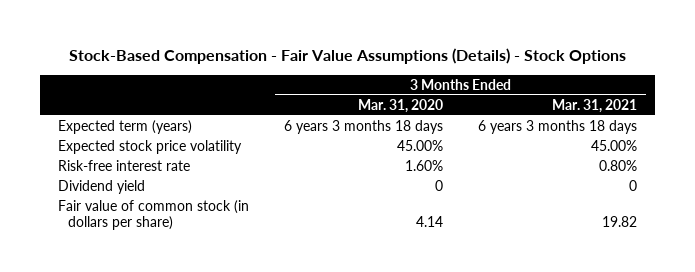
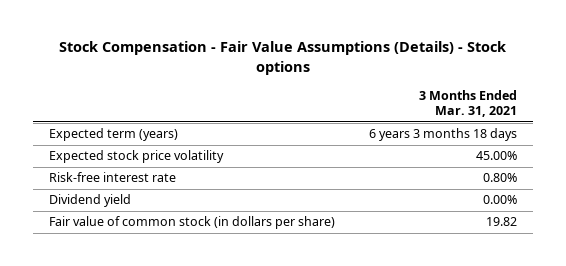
[68,48,626,65] Stock-Based Compensation - Fair Value Assumptions (Details) - Stock Options -> [58,41,506,75] Stock Compensation - Fair Value Assumptions (Details) - Stock options
[358,98,444,113] Mar. 31, 2020 -> none
[629,179,638,191] 0 -> [482,195,517,205] 0.00%

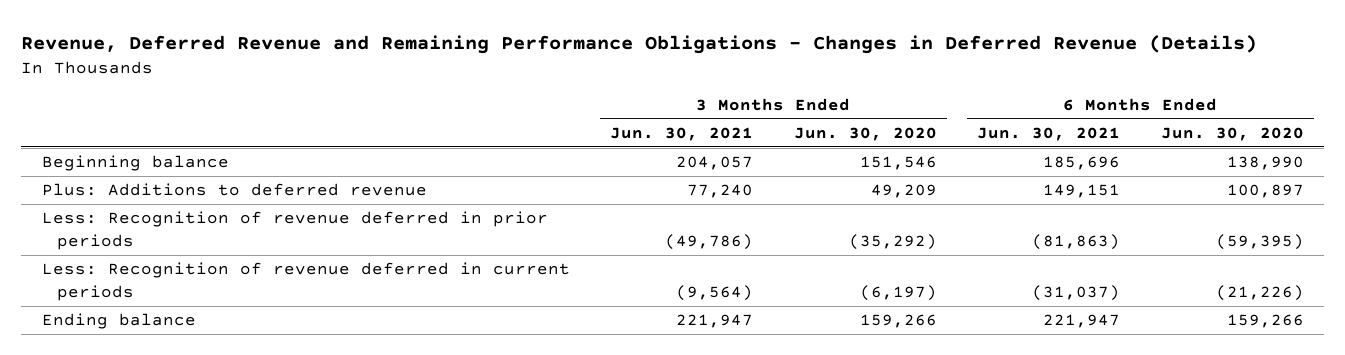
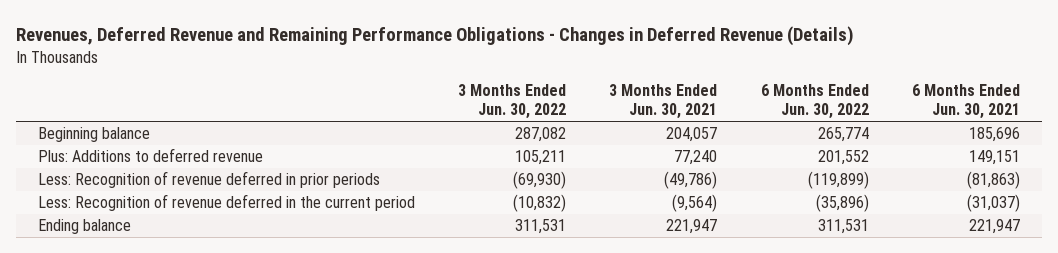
[21,34,1258,54] Revenue, Deferred Revenue and Remaining Performance Obligations - Changes in Deferred Revenue (Details) -> [15,25,854,46] Revenues, Deferred Revenue and Remaining Performance Obligations - Changes in Deferred Revenue (Details)
[793,127,937,142] Jun. 30, 2020 -> none
[1160,127,1304,142] Jun. 30, 2020 -> none
none -> [458,83,567,120] 3 Months Ended Jun. 30, 2022
none -> [760,83,869,120] 6 Months Ended Jun. 30, 2022
[41,262,570,302] Less: Recognition of revenue deferred in current periods -> [37,194,415,212] Less: Recognition of revenue deferred in the current period

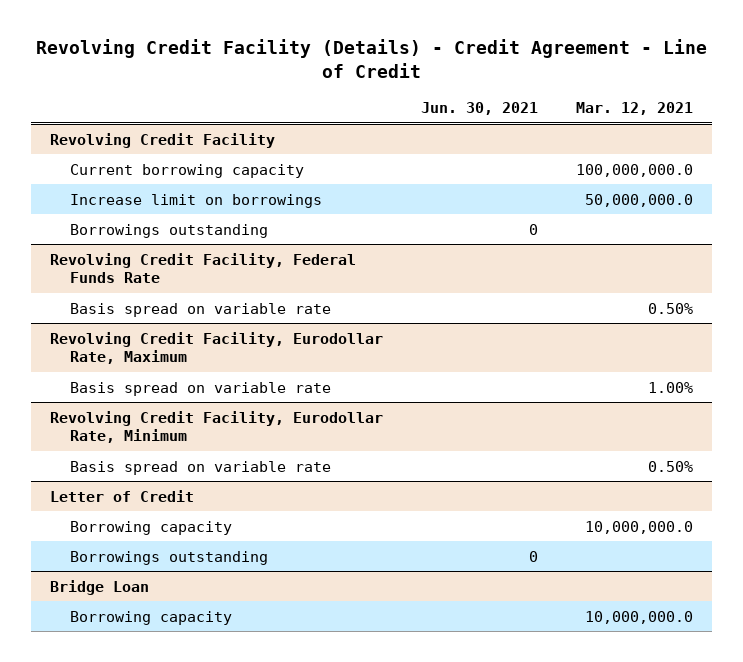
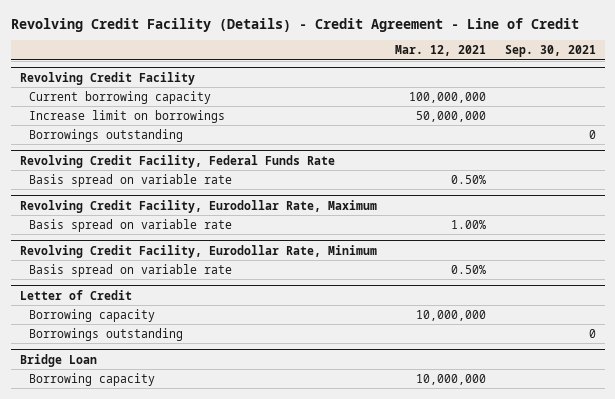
[421,102,539,116] Jun. 30, 2021 -> none
none -> [504,45,596,58] Sep. 30, 2021
[576,163,694,177] 100,000,000.0 -> [409,91,487,103] 100,000,000
[585,193,694,207] 50,000,000.0 -> [416,110,487,122] 50,000,000
[585,520,694,534] 10,000,000.0 -> [416,309,487,321] 10,000,000
[585,610,694,624] 10,000,000.0 -> [416,373,487,385] 10,000,000

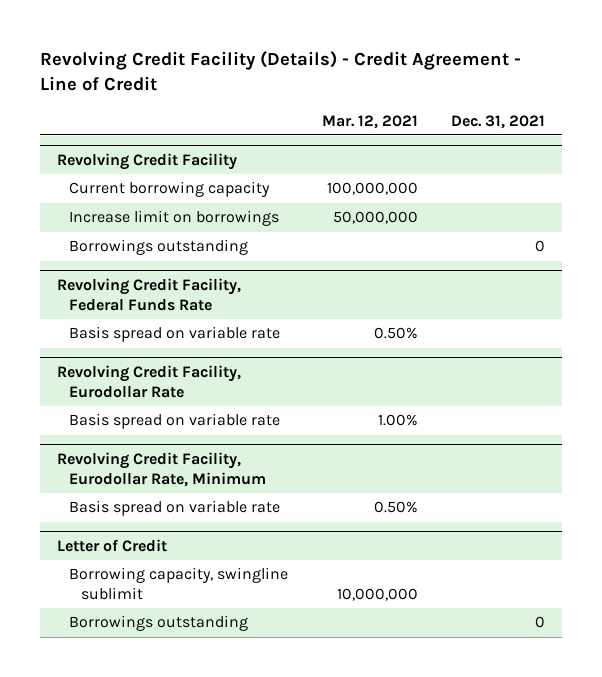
[504,45,596,58] Sep. 30, 2021 -> none
none -> [451,114,546,129] Dec. 31, 2021
[19,199,377,213] Revolving Credit Facility, Eurodollar Rate, Maximum -> [56,365,241,398] Revolving Credit Facility, Eurodollar Rate
[29,308,156,322] Borrowing capacity -> [69,567,289,600] Borrowing capacity, swingline sublimit
[19,353,97,367] Bridge Loan -> none
[29,372,156,386] Borrowing capacity -> none

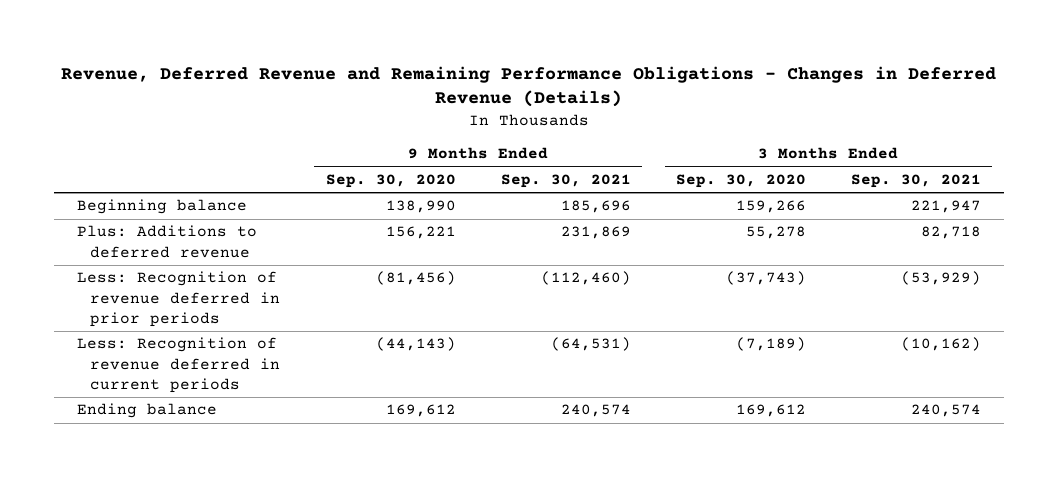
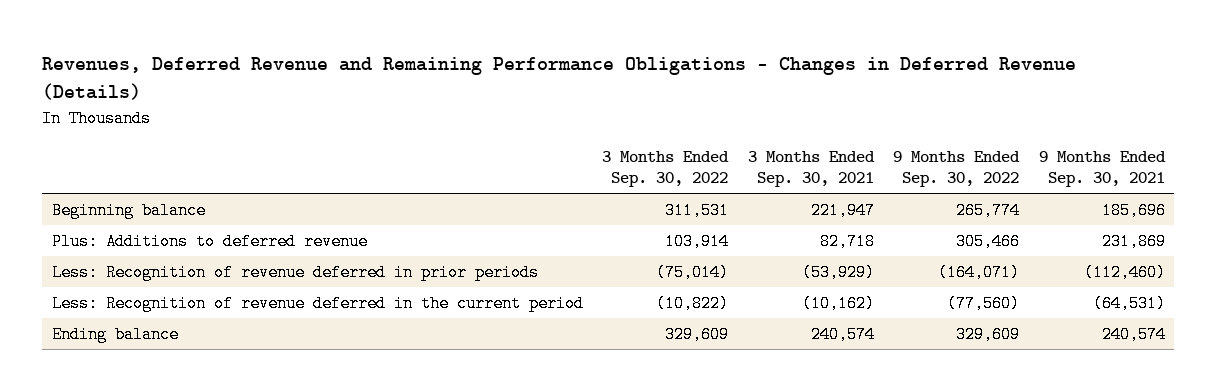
[60,65,996,108] Revenue, Deferred Revenue and Remaining Performance Obligations - Changes in Deferred Revenue (Details) -> [42,57,1077,101] Revenues, Deferred Revenue and Remaining Performance Obligations - Changes in Deferred Revenue (Details)
[325,174,456,189] Sep. 30, 2020 -> none
[675,174,806,189] Sep. 30, 2020 -> none
none -> [602,150,730,188] 3 Months Ended Sep. 30, 2022
none -> [893,150,1021,188] 9 Months Ended Sep. 30, 2022
[76,337,281,393] Less: Recognition of revenue deferred in current periods -> [51,294,584,312] Less: Recognition of revenue deferred in the current period

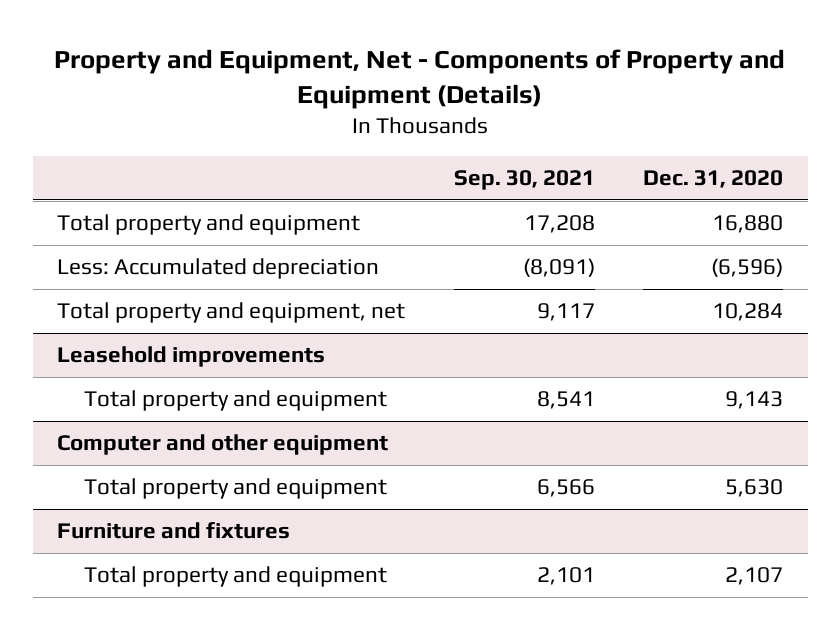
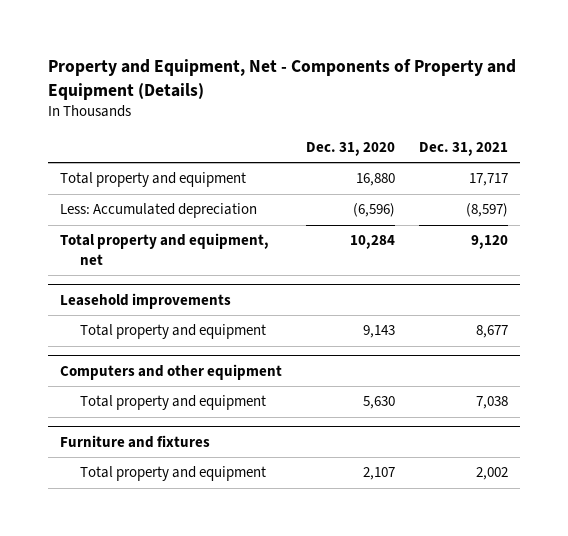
[453,170,595,191] Sep. 30, 2021 -> none
none -> [418,141,508,156] Dec. 31, 2021
[57,434,389,456] Computer and other equipment -> [60,363,283,380] Computers and other equipment

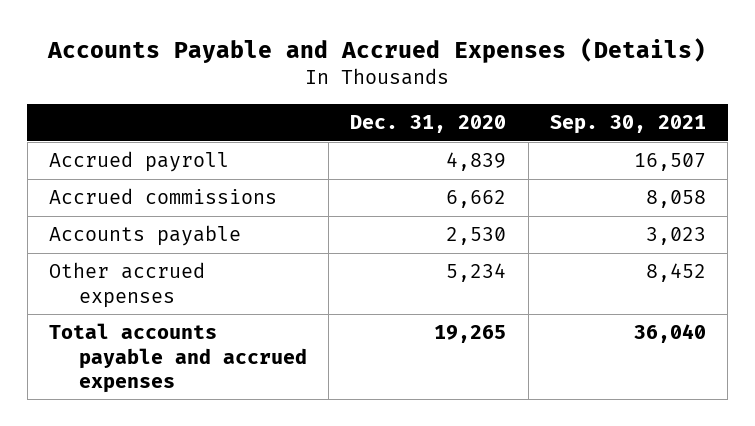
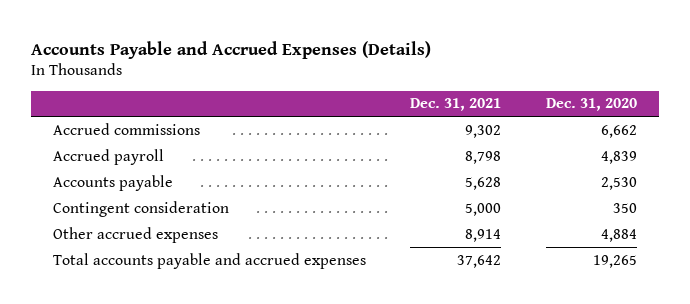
[549,115,706,135] Sep. 30, 2021 -> none
none -> [410,98,502,112] Dec. 31, 2021
[48,151,229,173] Accrued payroll -> [52,148,164,165] Accrued payroll
none -> [52,200,229,217] Contingent consideration
[446,263,507,283] 5,234 -> [600,228,637,242] 4,884

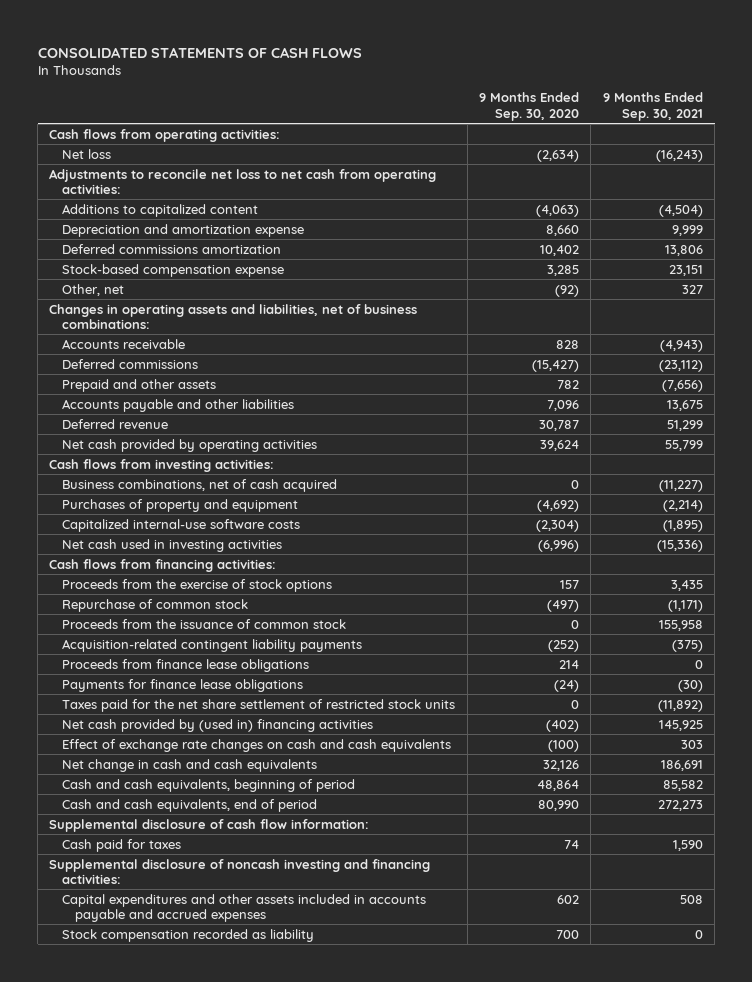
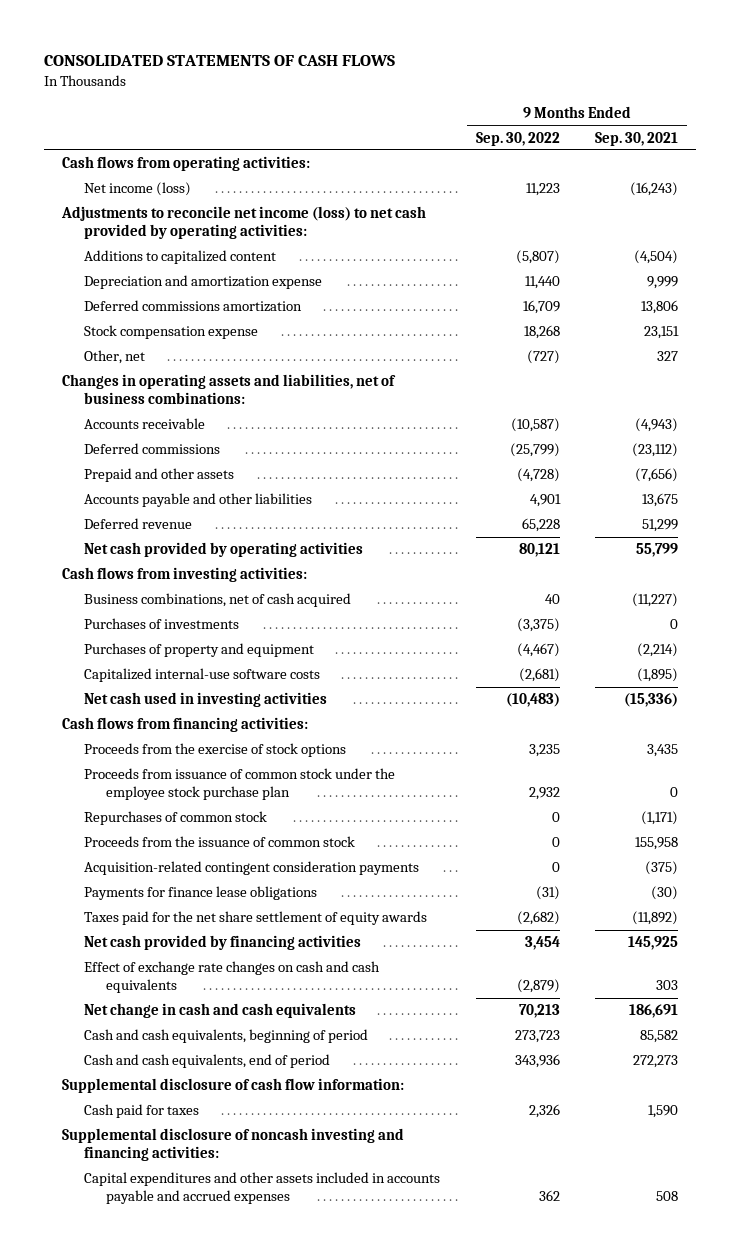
[478,92,579,121] 9 Months Ended Sep. 30, 2020 -> none
none -> [475,131,560,146] Sep. 30, 2022
[62,148,112,159] Net loss -> [83,182,191,197] Net income (loss)
[49,168,437,195] Adjustments to reconcile net loss to net cash from operating activities: -> [60,206,426,240] Adjustments to reconcile net income (loss) to net cash provided by operating activities:
[62,263,285,277] Stock-based compensation expense -> [83,325,258,340] Stock compensation expense
none -> [83,618,239,630] Purchases of investments
none -> [83,768,395,801] Proceeds from issuance of common stock under the employee stock purchase plan
[62,598,249,612] Repurchase of common stock -> [83,811,267,826] Repurchases of common stock
[62,658,310,672] Proceeds from finance lease obligations -> none
[62,638,363,652] Acquisition-related contingent liability payments -> [83,861,419,876] Acquisition-related contingent consideration payments
[62,698,456,712] Taxes paid for the net share settlement of restricted stock units -> [83,911,427,926] Taxes paid for the net share settlement of equity awards
[62,718,374,732] Net cash provided by (used in) financing activities -> [83,935,361,951] Net cash provided by financing activities
[62,928,315,942] Stock compensation recorded as liability -> none

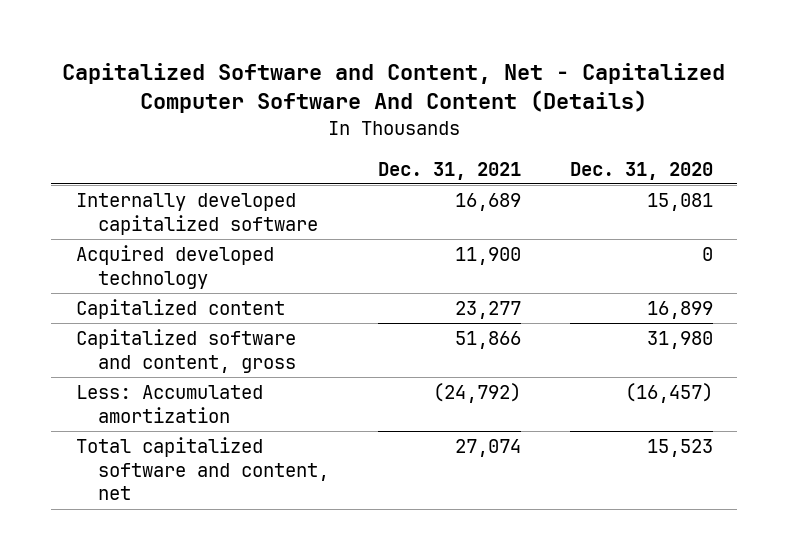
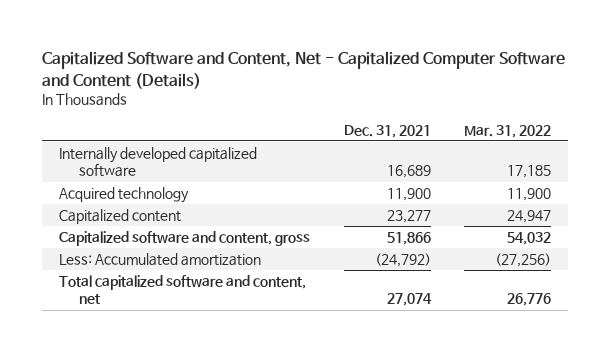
[62,63,726,114] Capitalized Software and Content, Net - Capitalized Computer Software And Content (Details) -> [42,50,566,89] Capitalized Software and Content, Net - Capitalized Computer Software and Content (Details)
[569,161,713,180] Dec. 31, 2020 -> none
none -> [464,124,552,138] Mar. 31, 2022
[75,245,274,289] Acquired developed technology -> [59,187,190,204] Acquired technology

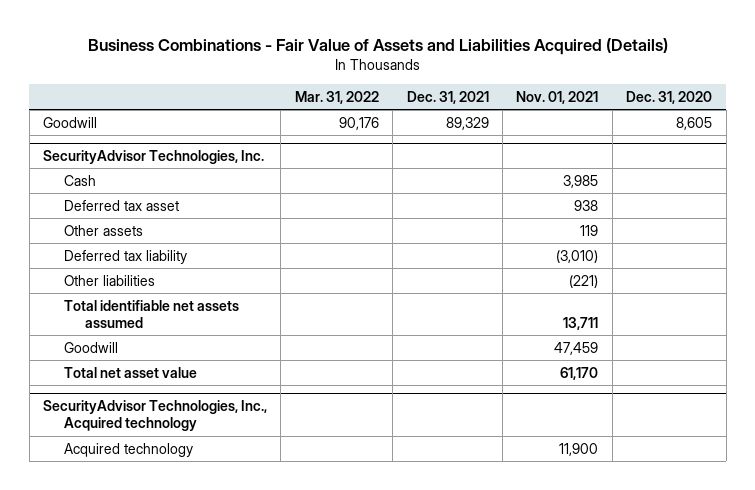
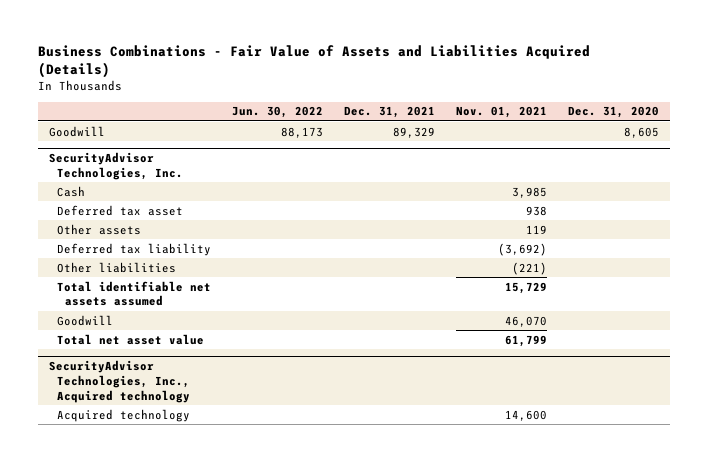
[294,90,379,104] Mar. 31, 2022 -> none
none -> [232,106,324,119] Jun. 30, 2022
[556,249,599,263] (3,010) -> [498,242,548,256] (3,692)
[563,316,599,330] 13,711 -> [505,281,548,294] 15,729
[554,341,599,355] 47,459 -> [505,315,548,327] 46,070
[560,366,599,380] 61,170 -> [505,334,548,347] 61,799
[559,442,599,456] 11,900 -> [505,409,548,421] 14,600

